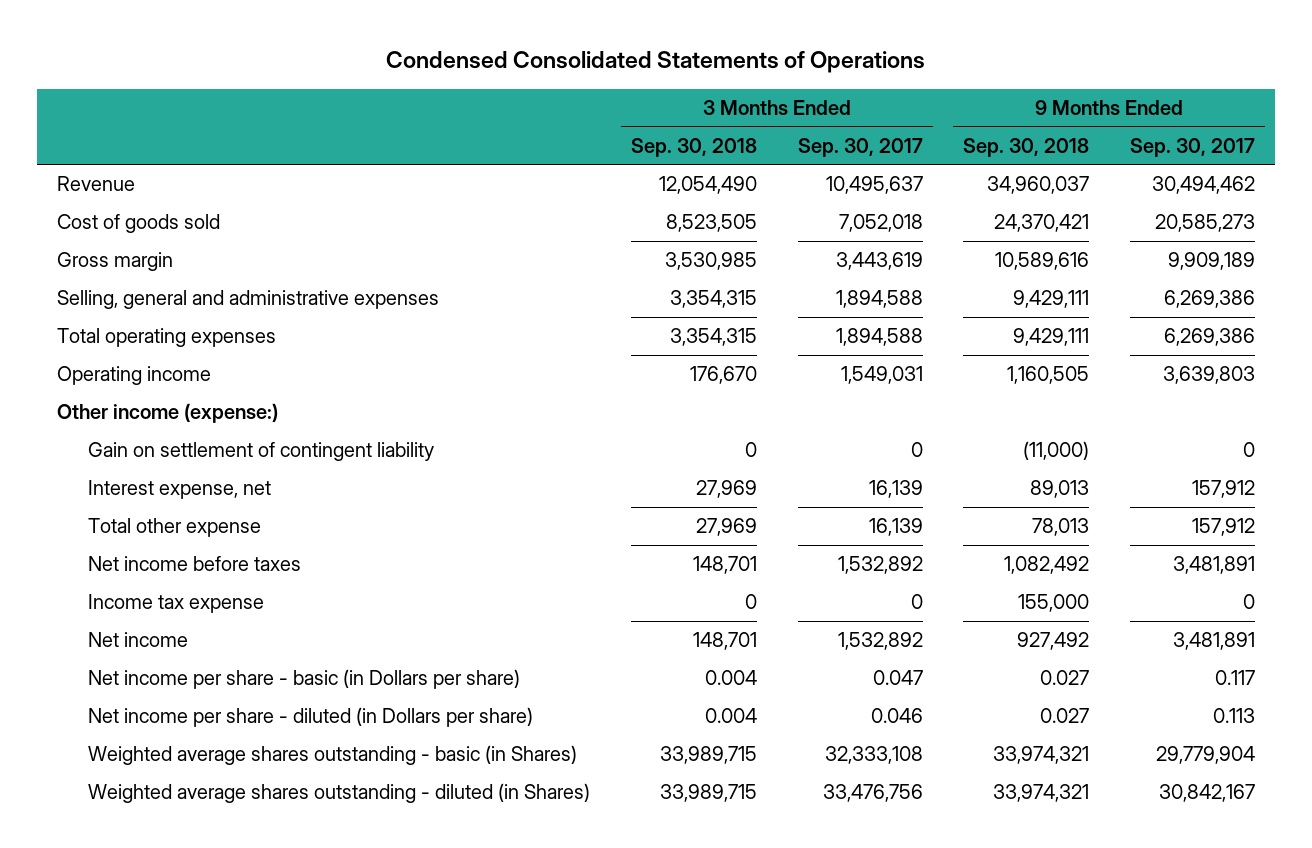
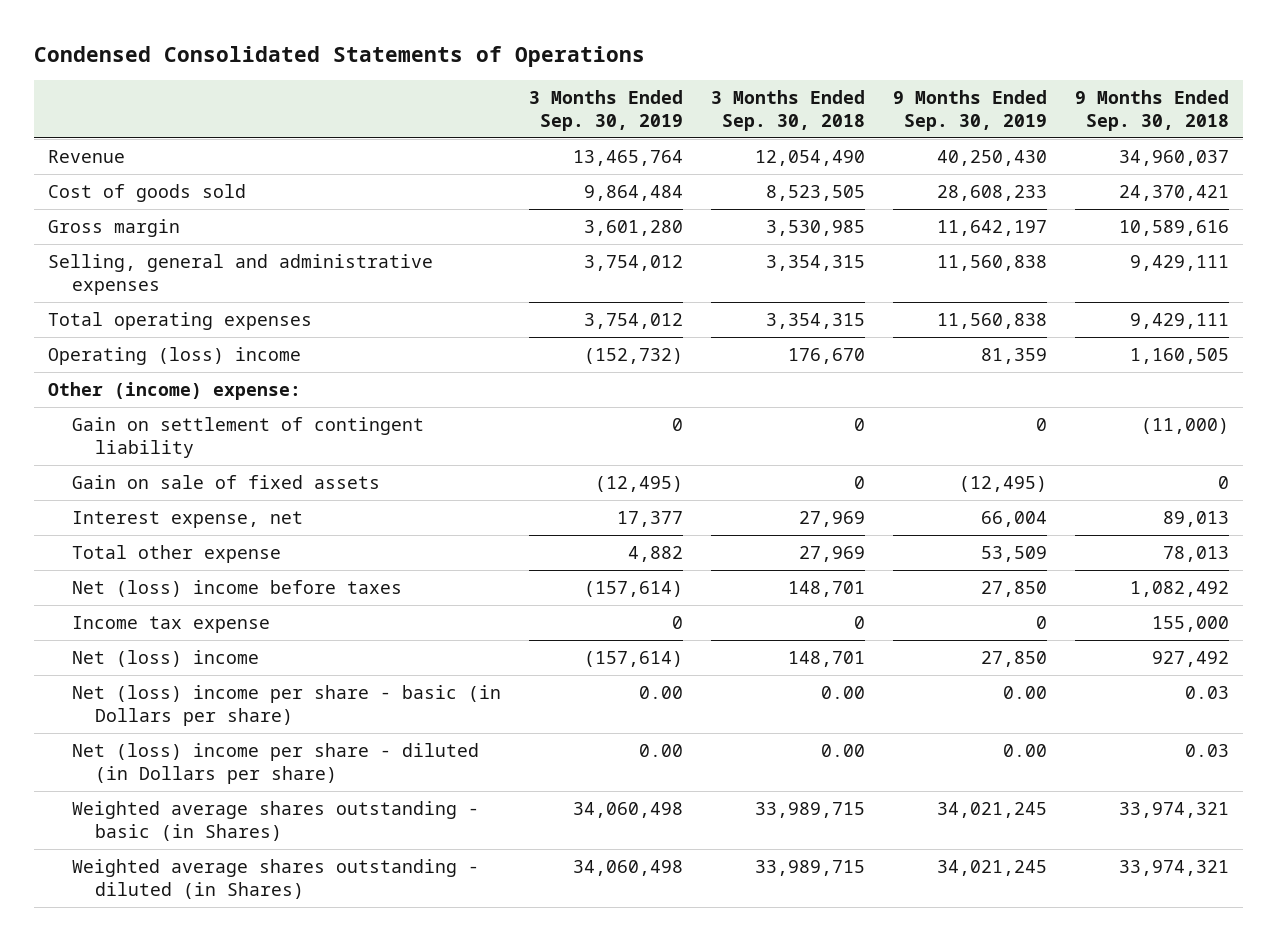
[797,137,923,157] Sep. 30, 2017 -> none
[1129,137,1255,157] Sep. 30, 2017 -> none
none -> [528,90,683,131] 3 Months Ended Sep. 30, 2019
none -> [892,90,1047,131] 9 Months Ended Sep. 30, 2019
[57,366,212,386] Operating income -> [47,347,301,366] Operating (loss) income
[57,403,279,424] Other income (expense:) -> [47,382,301,401] Other (income) expense:
none -> [71,475,380,490] Gain on sale of fixed assets
[88,556,302,572] Net income before taxes -> [71,580,402,598] Net (loss) income before taxes
[88,632,189,648] Net income -> [71,650,259,668] Net (loss) income
[88,669,521,690] Net income per share - basic (in Dollars per share) -> [71,685,501,726] Net (loss) income per share - basic (in Dollars per share)
[705,670,758,686] 0.004 -> [820,686,865,700] 0.00
[1040,670,1090,686] 0.027 -> [1184,686,1229,700] 0.03
[88,707,534,728] Net income per share - diluted (in Dollars per share) -> [71,743,479,784] Net (loss) income per share - diluted (in Dollars per share)
[705,708,758,724] 0.004 -> [820,744,865,758] 0.00
[1040,708,1090,724] 0.027 -> [1184,744,1229,758] 0.03

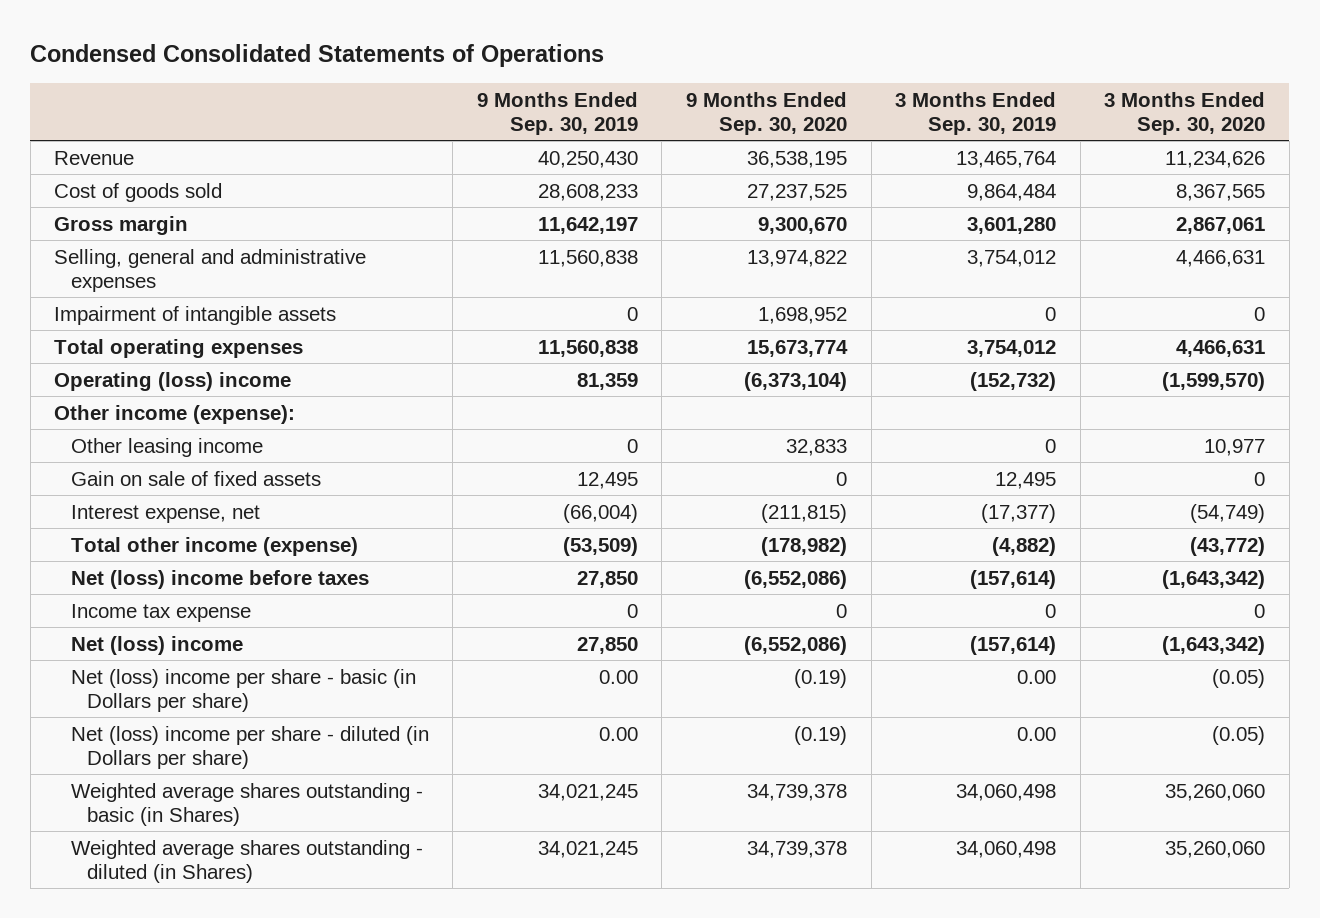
[710,90,865,131] 3 Months Ended Sep. 30, 2018 -> none
[1074,90,1229,131] 9 Months Ended Sep. 30, 2018 -> none
none -> [685,91,847,135] 9 Months Ended Sep. 30, 2020
none -> [1104,91,1266,135] 3 Months Ended Sep. 30, 2020
none -> [54,305,337,325] Impairment of intangible assets
[71,417,424,458] Gain on settlement of contingent liability -> none
[47,382,301,401] Other (income) expense: -> [54,404,296,424] Other income (expense):
none -> [70,437,263,457] Other leasing income
[594,476,683,493] (12,495) -> [995,471,1057,489] 12,495
[958,476,1047,493] (12,495) -> [576,471,638,489] 12,495
[616,511,683,528] 17,377 -> [981,503,1057,523] (17,377)
[980,511,1047,528] 66,004 -> [562,503,638,523] (66,004)
[71,545,281,564] Total other expense -> [70,536,358,556] Total other income (expense)
[627,546,683,563] 4,882 -> [992,536,1057,556] (4,882)
[980,546,1047,563] 53,509 -> [562,536,638,556] (53,509)

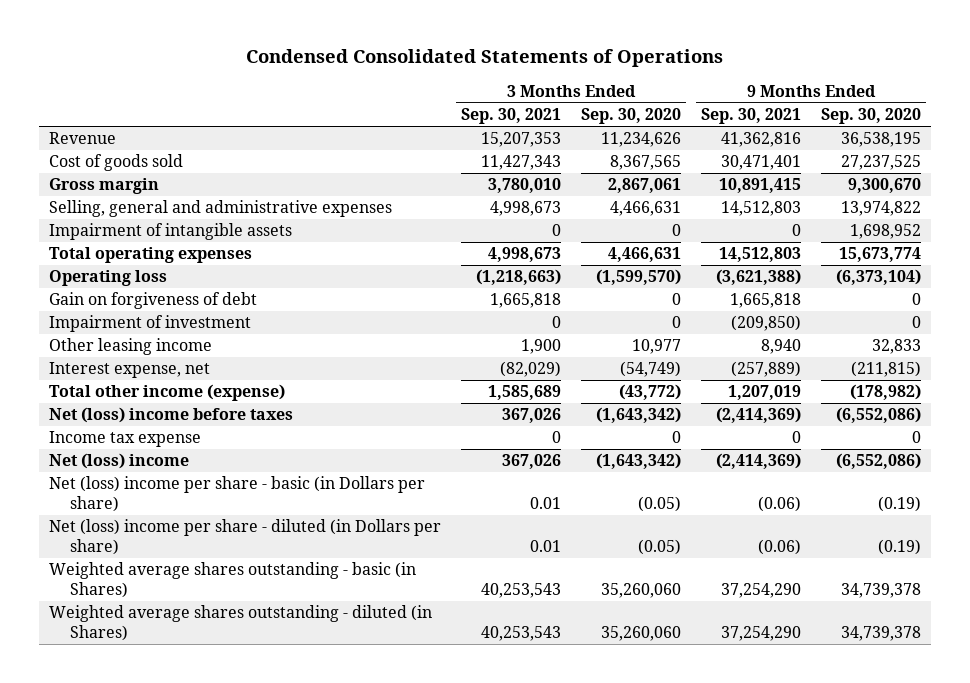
[476,91,638,135] 9 Months Ended Sep. 30, 2019 -> none
[895,91,1057,135] 3 Months Ended Sep. 30, 2019 -> none
none -> [460,108,561,125] Sep. 30, 2021
none -> [700,108,801,125] Sep. 30, 2021
[54,404,296,424] Other income (expense): -> none
[54,371,292,391] Operating (loss) income -> [48,270,167,287] Operating loss
none -> [48,292,257,310] Gain on forgiveness of debt
none -> [48,315,251,333] Impairment of investment
[70,470,321,486] Gain on sale of fixed assets -> none

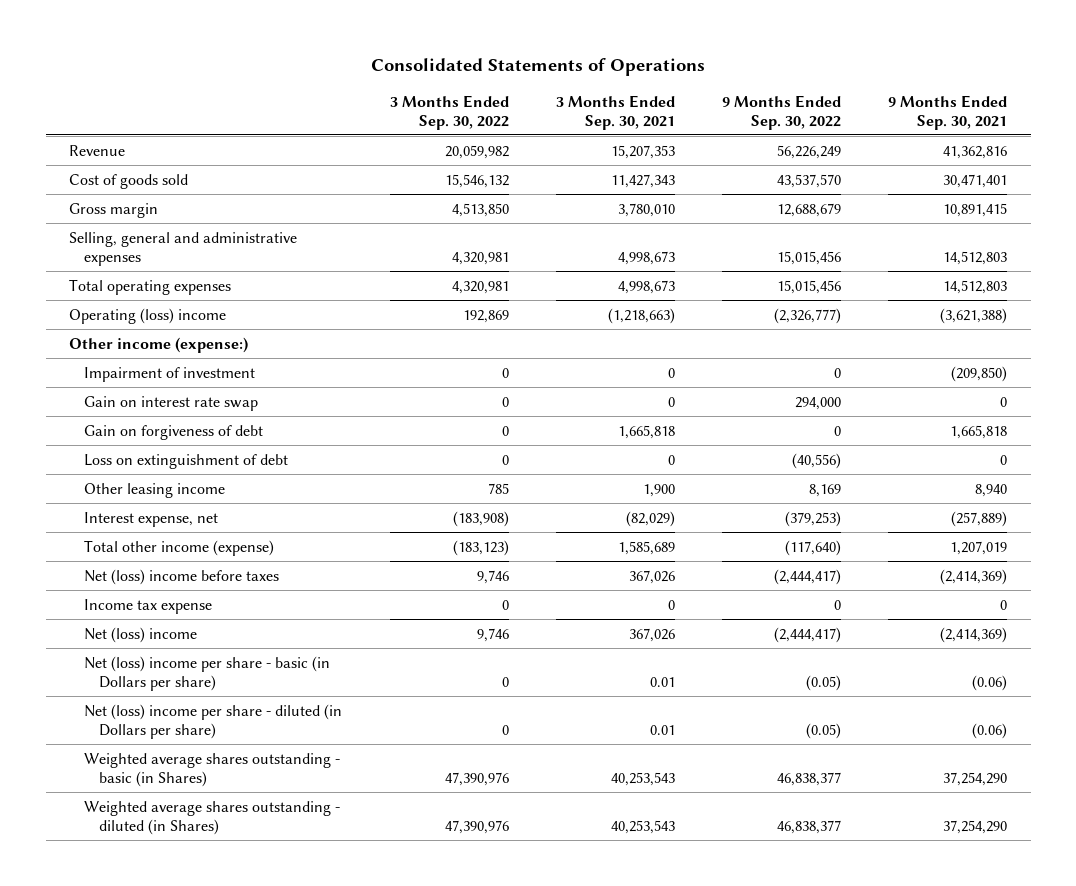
[245,49,723,68] Condensed Consolidated Statements of Operations -> [371,57,706,76] Consolidated Statements of Operations
[580,108,681,125] Sep. 30, 2020 -> none
[821,108,922,125] Sep. 30, 2020 -> none
none -> [389,94,509,130] 3 Months Ended Sep. 30, 2022
none -> [721,94,841,130] 9 Months Ended Sep. 30, 2022
[48,223,292,241] Impairment of intangible assets -> none
[48,270,167,287] Operating loss -> [69,307,227,324] Operating (loss) income
none -> [69,336,249,353] Other income (expense:)
none -> [84,395,259,411] Gain on interest rate swap
[48,292,257,310] Gain on forgiveness of debt -> [84,424,264,440] Gain on forgiveness of debt
none -> [84,453,289,469] Loss on extinguishment of debt

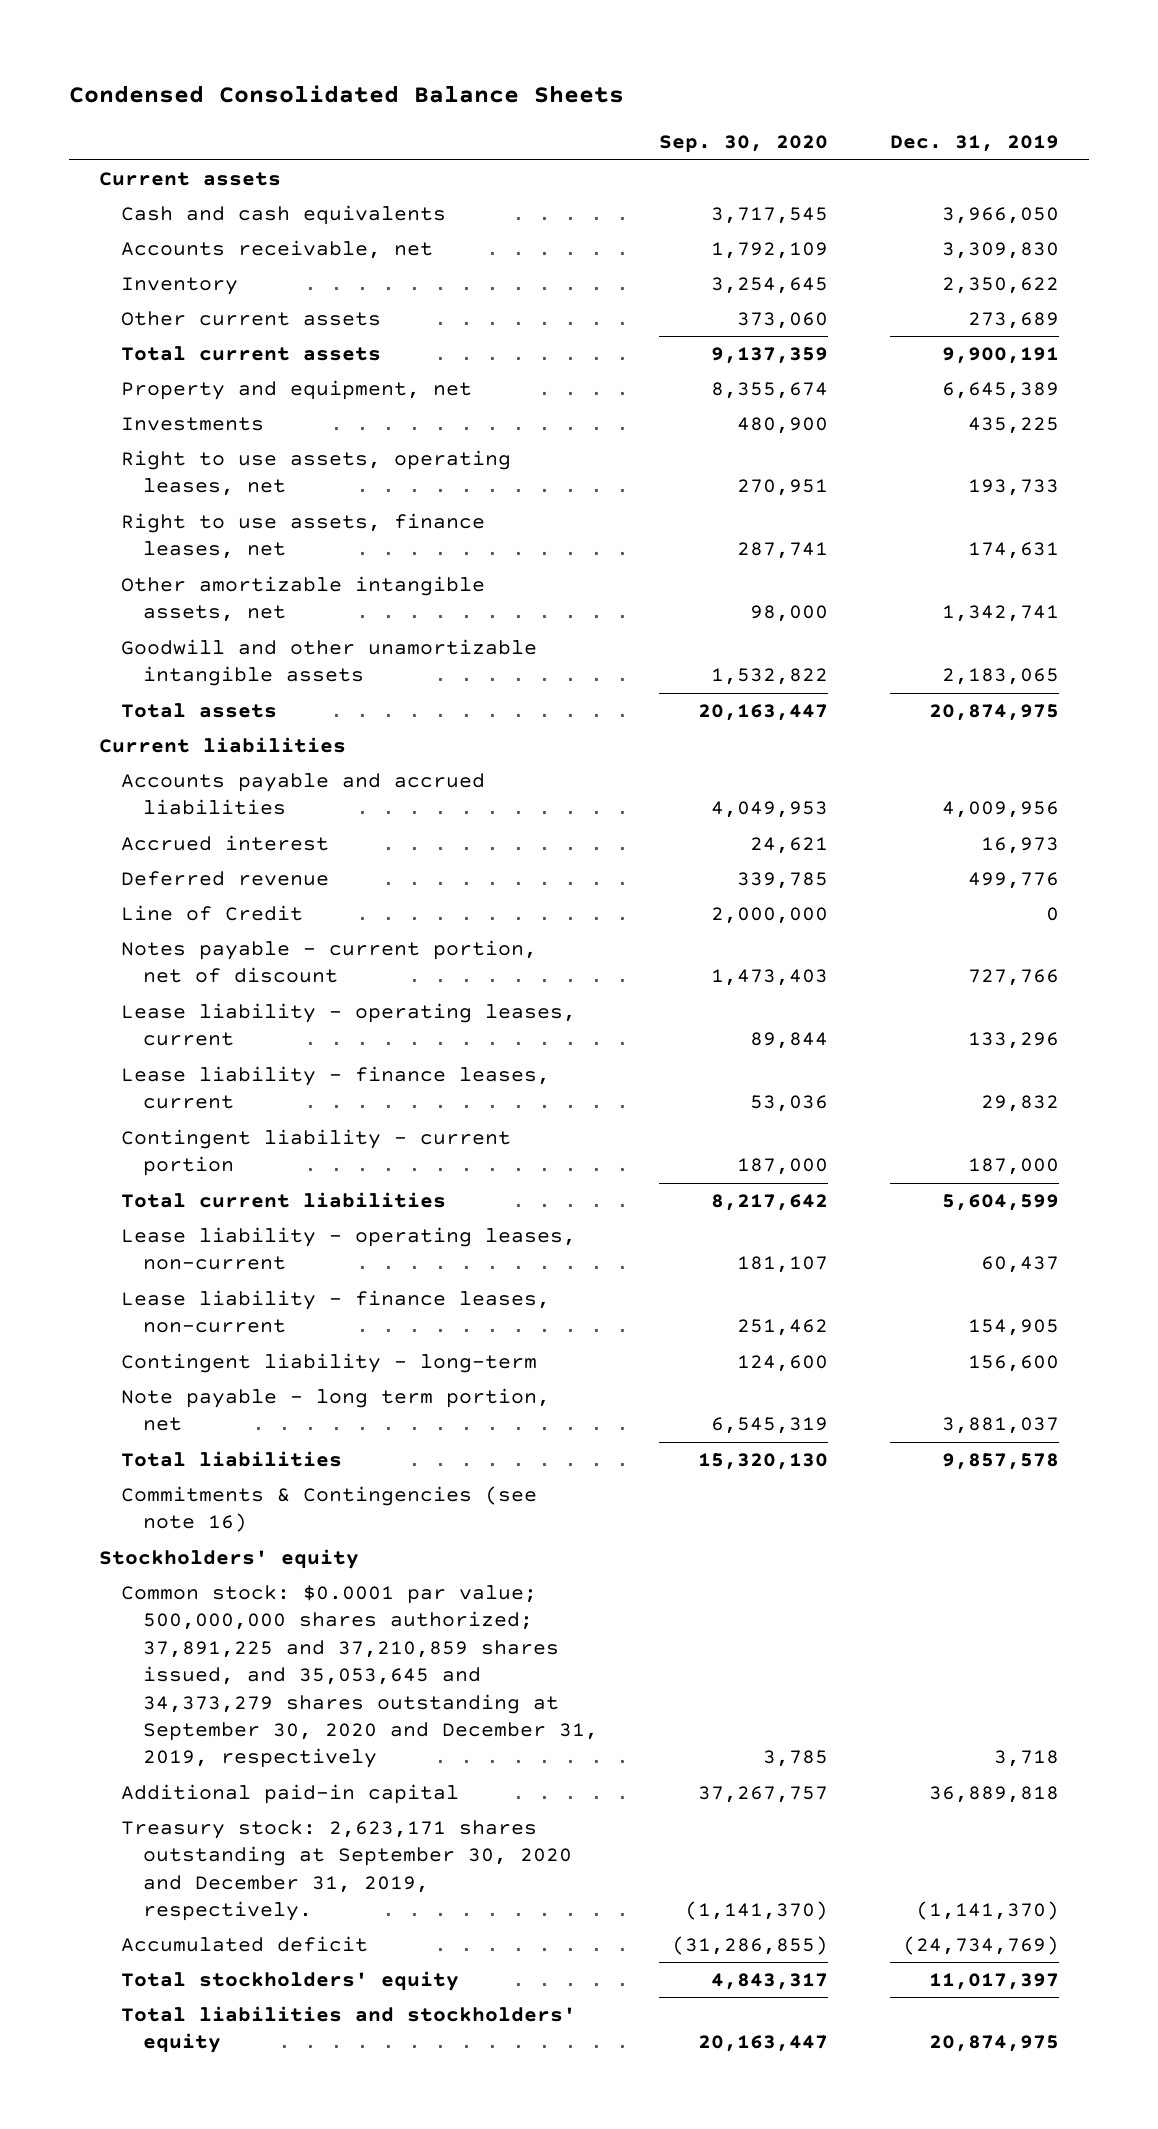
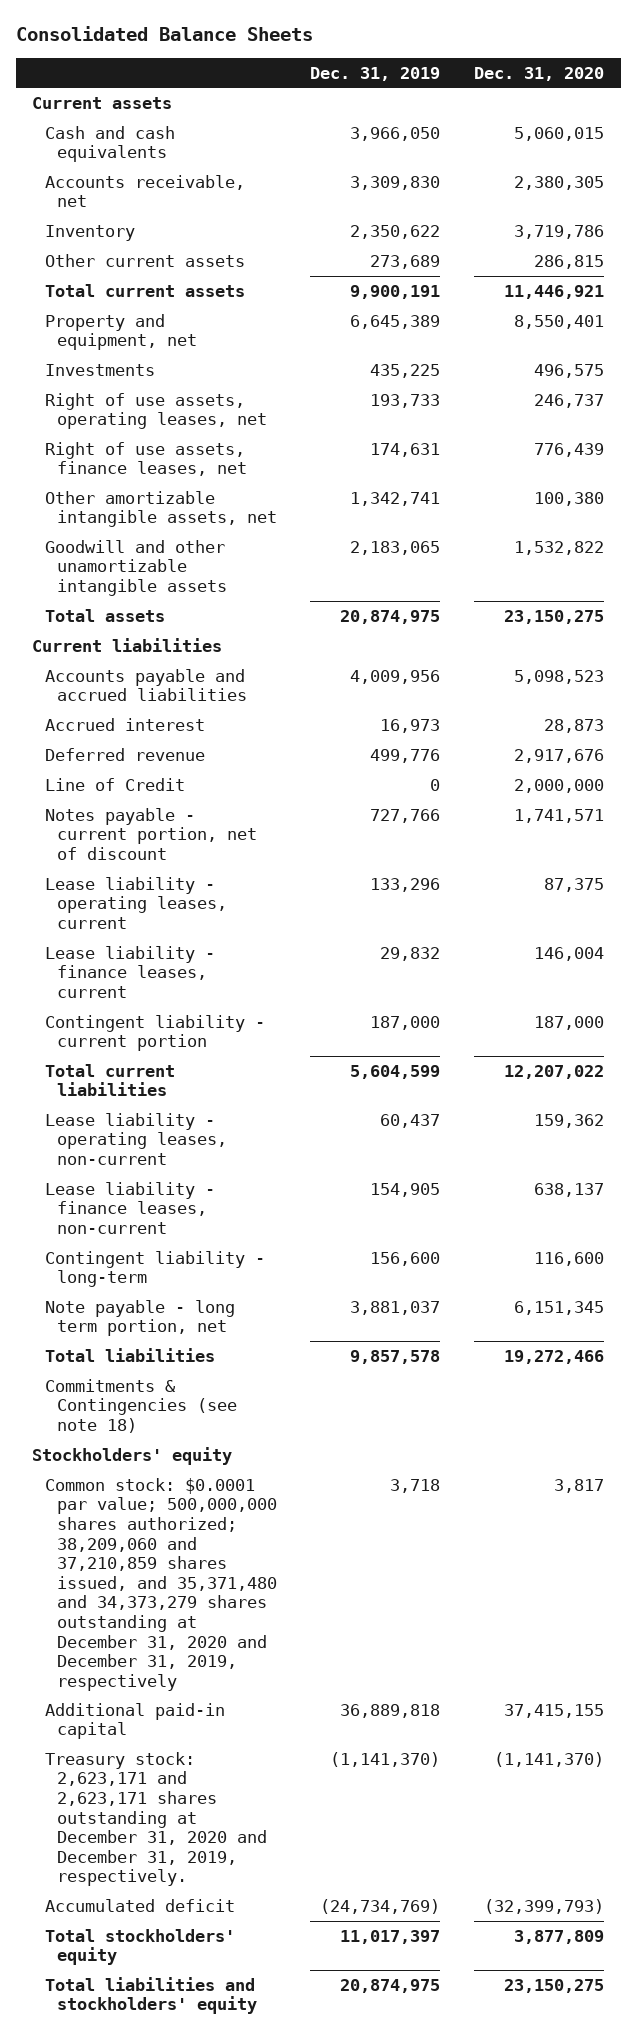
[68,85,624,104] Condensed Consolidated Balance Sheets -> [15,26,313,42] Consolidated Balance Sheets
[659,135,829,154] Sep. 30, 2020 -> none
none -> [473,66,604,81] Dec. 31, 2020
[121,450,512,497] Right to use assets, operating leases, net -> [44,392,268,430] Right of use assets, operating leases, net
[121,513,486,560] Right to use assets, finance leases, net -> [44,441,248,477] Right of use assets, finance leases, net
[121,1486,538,1533] Commitments & Contingencies (see note 16) -> [44,1378,238,1434] Commitments & Contingencies (see note 18)
[121,1585,599,1769] Common stock: $0.0001 par value; 500,000,000 shares authorized; 37,891,225 and 37,210,859 shares issued, and 35,053,645 and 34,373,279 shares outstanding at September 30, 2020 and December 31, 2019, respectively -> [44,1477,278,1691] Common stock: $0.0001 par value; 500,000,000 shares authorized; 38,209,060 and 37,210,859 shares issued, and 35,371,480 and 34,373,279 shares outstanding at December 31, 2020 and December 31, 2019, respectively
[121,1820,573,1922] Treasury stock: 2,623,171 shares outstanding at September 30, 2020 and December 31, 2019, respectively. -> [44,1751,268,1887] Treasury stock: 2,623,171 and 2,623,171 shares outstanding at December 31, 2020 and December 31, 2019, respectively.

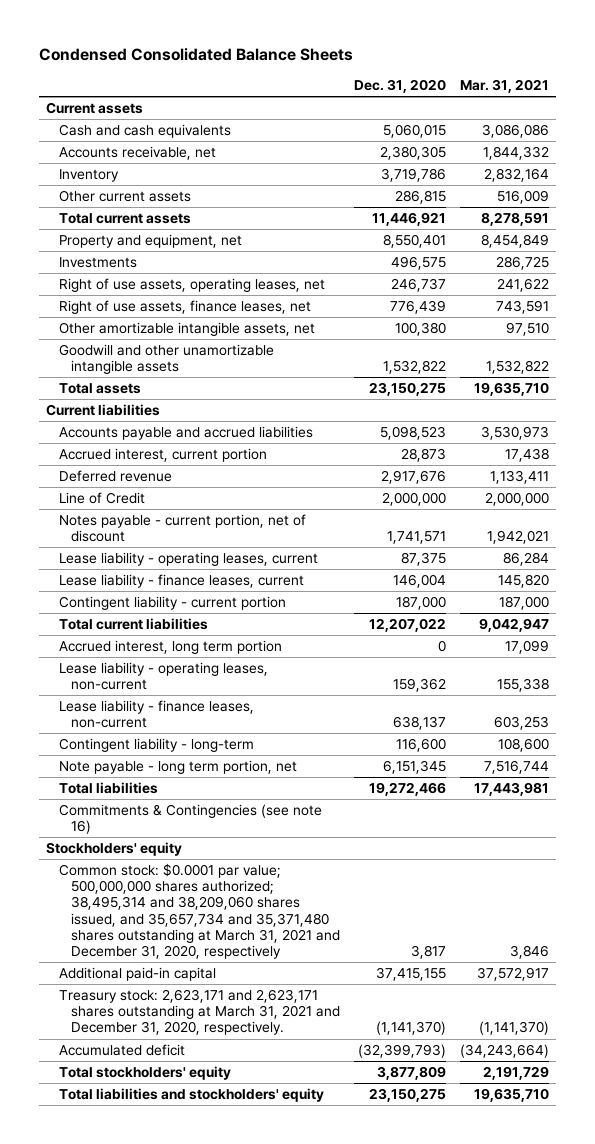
[15,26,313,42] Consolidated Balance Sheets -> [38,48,353,62] Condensed Consolidated Balance Sheets
[310,66,441,81] Dec. 31, 2019 -> none
none -> [459,79,549,94] Mar. 31, 2021
[44,717,205,731] Accrued interest -> [58,448,267,463] Accrued interest, current portion
none -> [58,640,282,655] Accrued interest, long term portion
[44,1378,238,1434] Commitments & Contingencies (see note 18) -> [58,804,322,835] Commitments & Contingencies (see note 16)
[44,1477,278,1691] Common stock: $0.0001 par value; 500,000,000 shares authorized; 38,209,060 and 37,210,859 shares issued, and 35,371,480 and 34,373,279 shares outstanding at December 31, 2020 and December 31, 2019, respectively -> [58,863,341,959] Common stock: $0.0001 par value; 500,000,000 shares authorized; 38,495,314 and 38,209,060 shares issued, and 35,657,734 and 35,371,480 shares outstanding at March 31, 2021 and December 31, 2020, respectively
[44,1751,268,1887] Treasury stock: 2,623,171 and 2,623,171 shares outstanding at December 31, 2020 and December 31, 2019, respectively. -> [58,989,341,1036] Treasury stock: 2,623,171 and 2,623,171 shares outstanding at March 31, 2021 and December 31, 2020, respectively.

